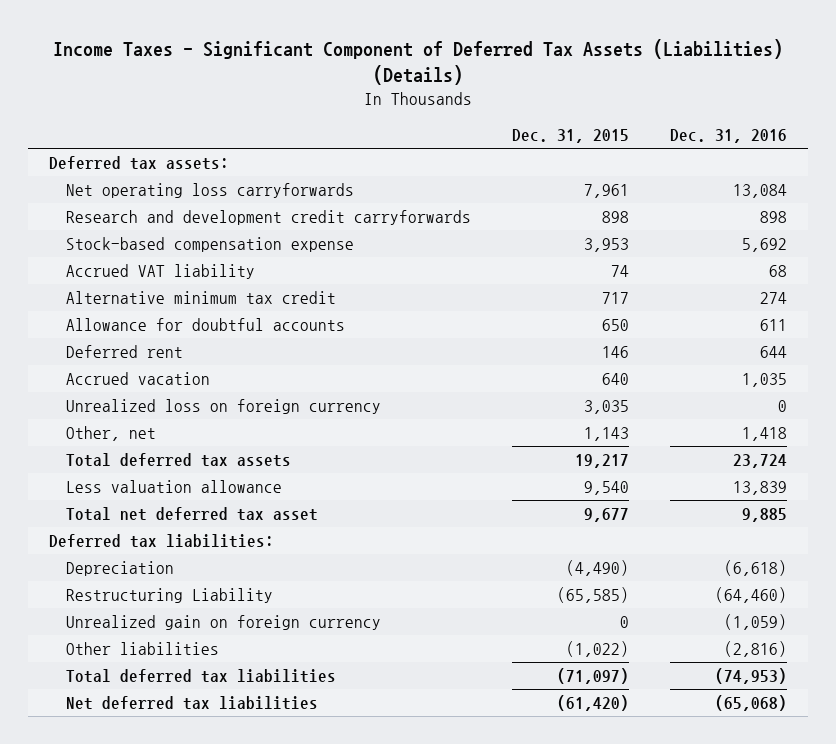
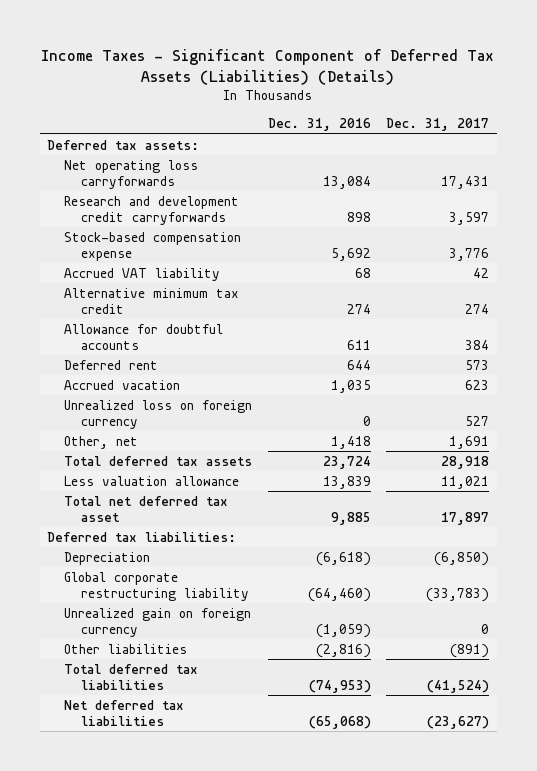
[512,128,630,143] Dec. 31, 2015 -> none
none -> [386,118,490,132] Dec. 31, 2017
[66,588,274,604] Restructuring Liability -> [64,571,250,601] Global corporate restructuring liability

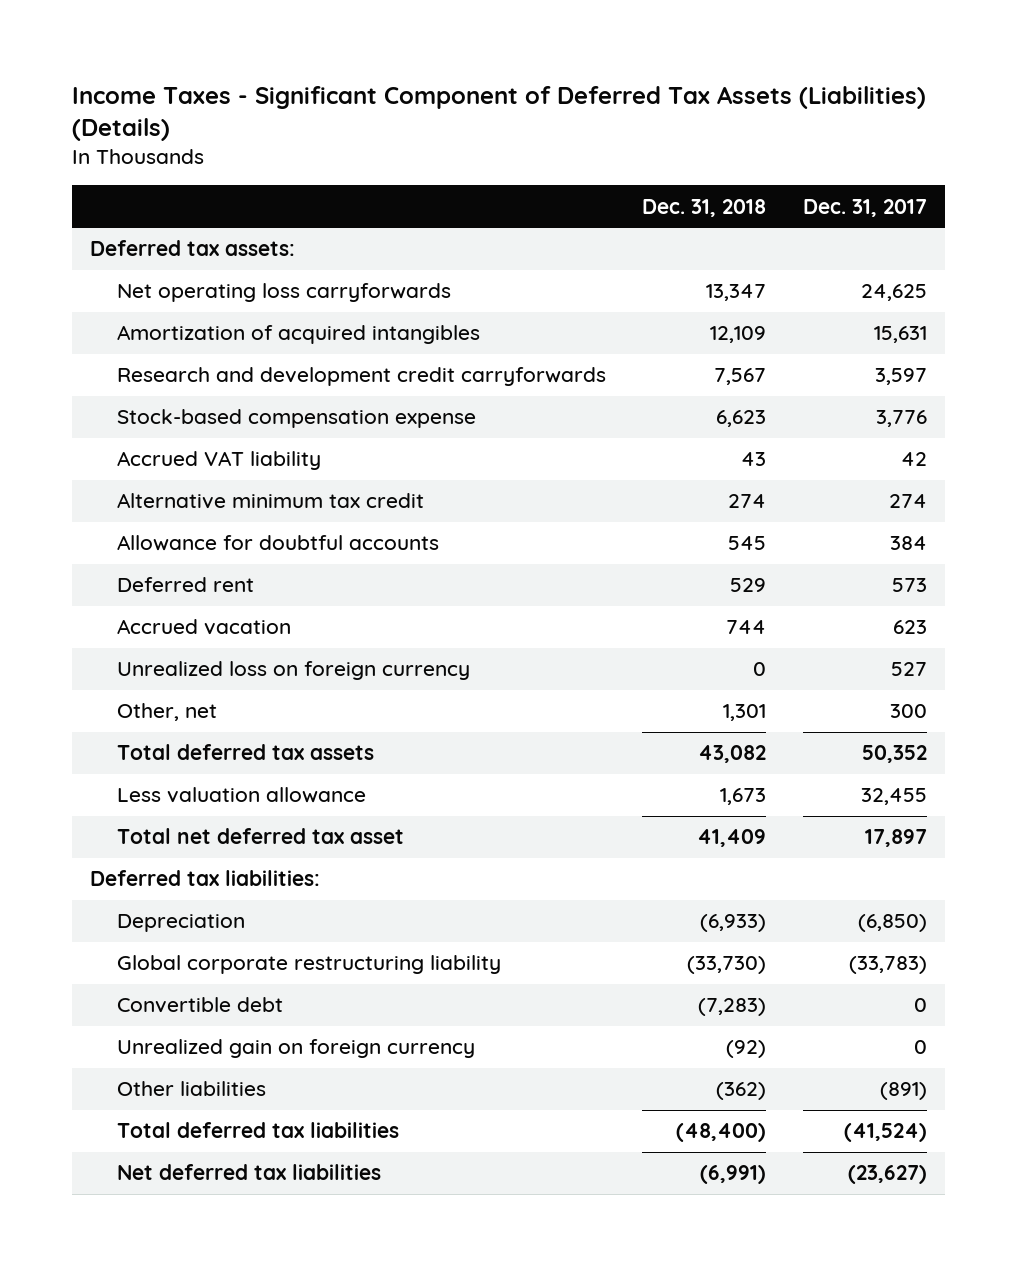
[267,118,371,132] Dec. 31, 2016 -> none
none -> [642,198,767,217] Dec. 31, 2018
[441,175,490,189] 17,431 -> [860,284,927,302] 24,625
none -> [116,325,480,345] Amortization of acquired intangibles
[449,435,490,449] 1,691 -> [889,704,927,719] 300
[441,455,490,469] 28,918 -> [861,745,927,764] 50,352
[441,475,490,489] 11,021 -> [860,788,927,806] 32,455
none -> [116,997,283,1014] Convertible debt

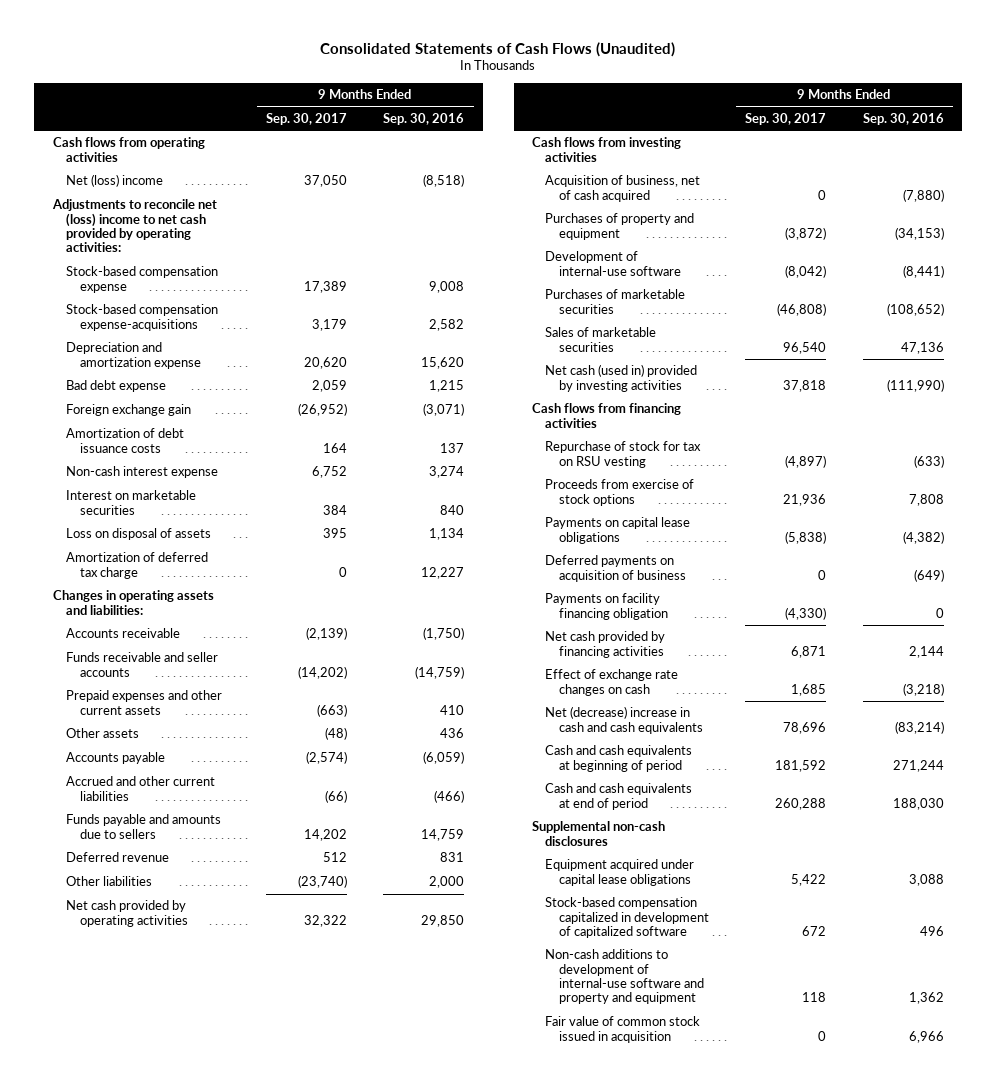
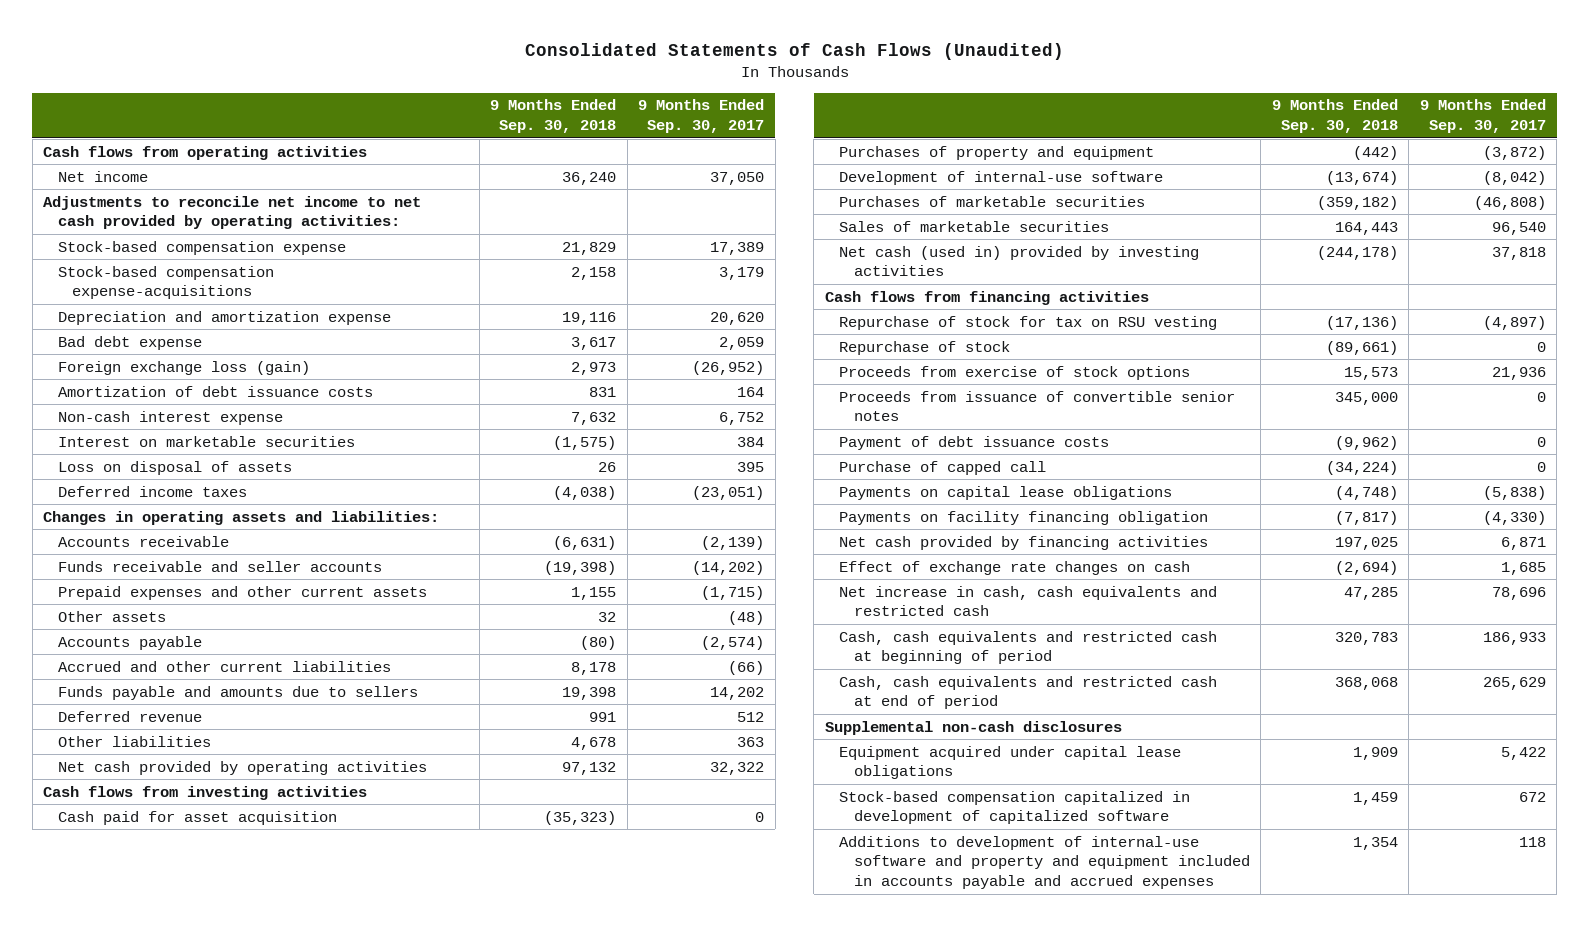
[383,112,465,125] Sep. 30, 2016 -> none
none -> [490,99,617,134] 9 Months Ended Sep. 30, 2018
[66,174,164,188] Net (loss) income -> [57,170,148,182] Net income
[51,199,217,253] Adjustments to reconcile net (loss) income to net cash provided by operating activities: -> [43,195,422,230] Adjustments to reconcile net income to net cash provided by operating activities:
[66,404,192,417] Foreign exchange gain -> [57,360,310,375] Foreign exchange loss (gain)
[66,552,209,579] Amortization of deferred tax charge -> none
none -> [57,485,247,497] Deferred income taxes
[317,703,348,717] (663) -> [701,585,765,600] (1,715)
[298,875,348,889] (23,740) -> [737,736,765,747] 363
[545,175,701,202] Acquisition of business, net of cash acquired -> none
none -> [57,810,337,825] Cash paid for asset acquisition
none -> [839,340,1011,355] Repurchase of stock
none -> [839,390,1236,422] Proceeds from issuance of convertible senior notes
none -> [839,435,1110,450] Payment of debt issuance costs
none -> [839,460,1047,475] Purchase of capped call
[545,555,687,582] Deferred payments on acquisition of business -> none
[545,706,704,734] Net (decrease) increase in cash and cash equivalents -> [839,585,1218,617] Net increase in cash, cash equivalents and restricted cash
[545,745,693,772] Cash and cash equivalents at beginning of period -> [839,630,1218,665] Cash, cash equivalents and restricted cash at beginning of period
[775,759,827,772] 181,592 -> [1482,631,1546,645] 186,933
[545,783,693,810] Cash and cash equivalents at end of period -> [839,675,1218,710] Cash, cash equivalents and restricted cash at end of period
[775,797,827,810] 260,288 -> [1482,676,1546,690] 265,629
[545,1016,701,1043] Fair value of common stock issued in acquisition -> none
[545,949,705,1005] Non-cash additions to development of internal-use software and property and equipment -> [839,835,1250,890] Additions to development of internal-use software and property and equipment included in accounts payable and accrued expenses

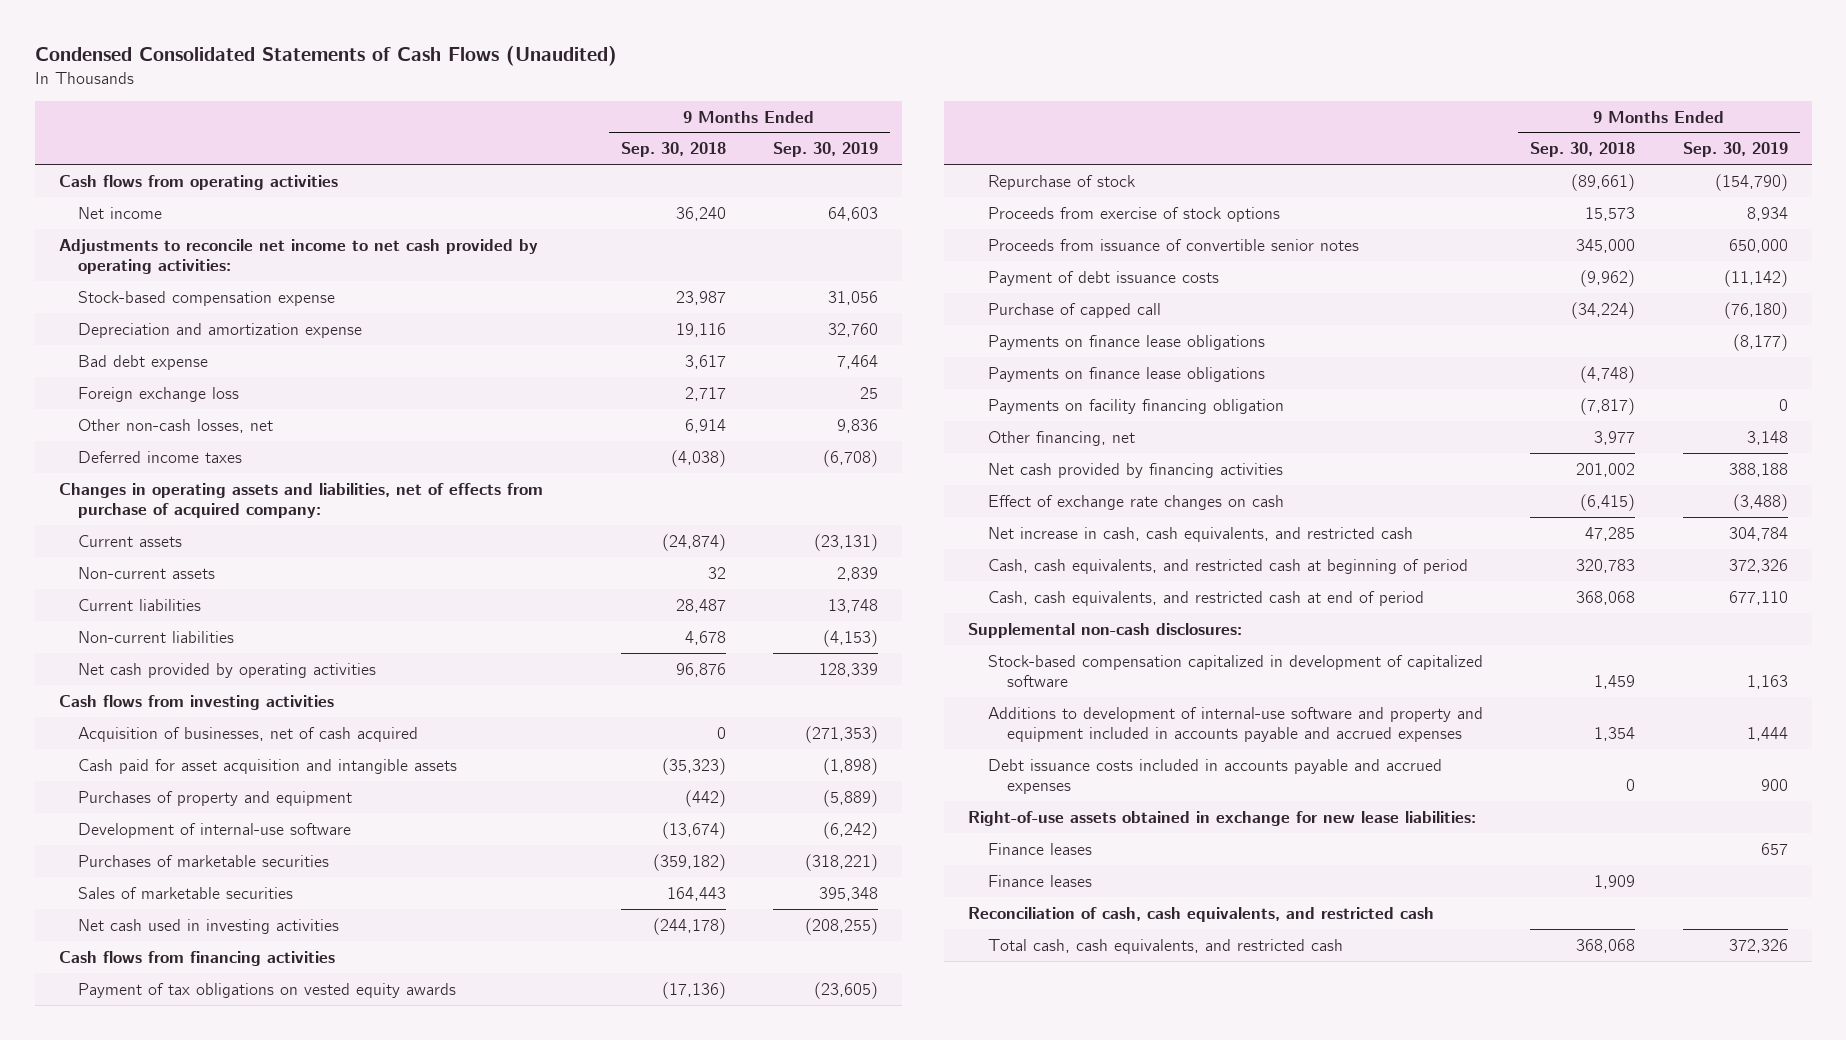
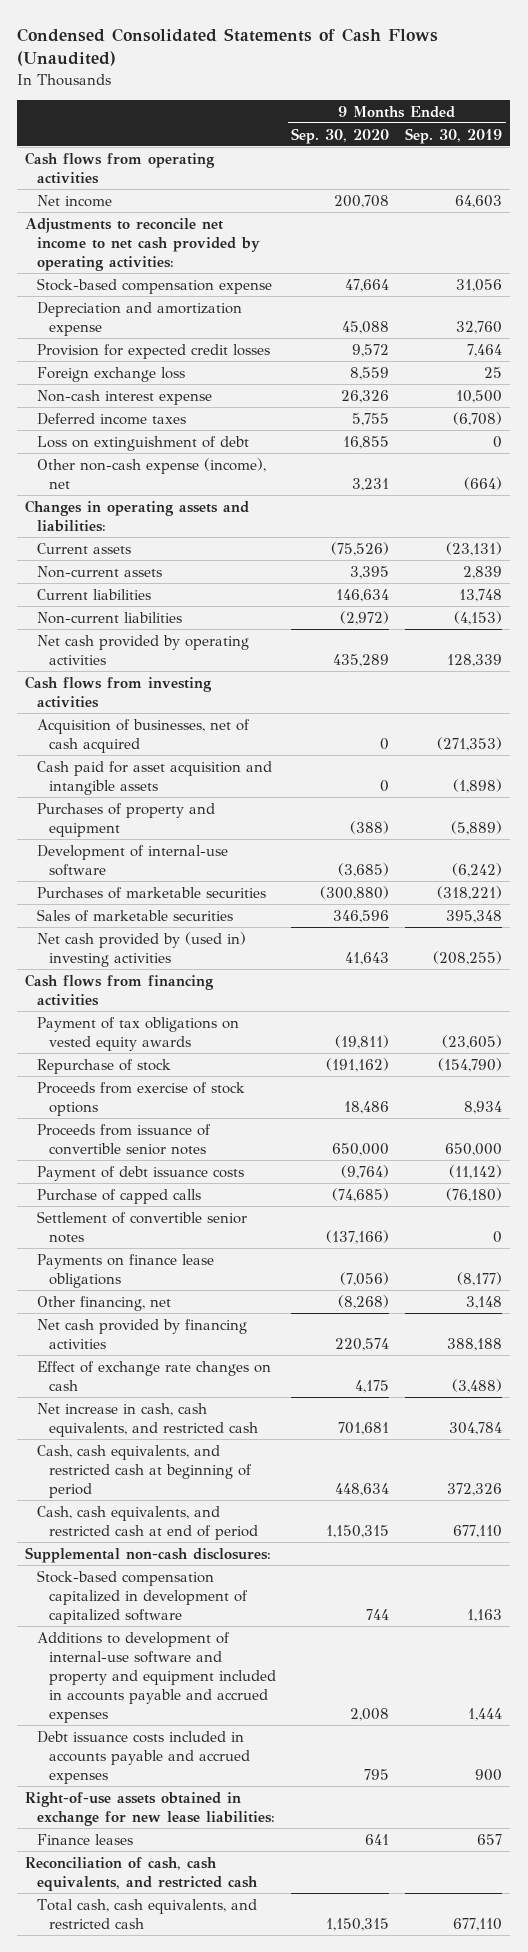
[620,142,726,158] Sep. 30, 2018 -> none
none -> [291,127,390,144] Sep. 30, 2020
[78,354,209,370] Bad debt expense -> [37,343,271,359] Provision for expected credit losses
[78,418,274,433] Other non-cash losses, net -> none
none -> [37,389,213,405] Non-cash interest expense
none -> [37,435,250,451] Loss on extinguishment of debt
none -> [37,457,267,489] Other non-cash expense (income), net
[58,482,543,518] Changes in operating assets and liabilities, net of effects from purchase of acquired company: -> [25,499,250,532] Changes in operating assets and liabilities:
[78,918,340,934] Net cash used in investing activities -> [37,931,247,967] Net cash provided by (used in) investing activities
[987,302,1161,318] Purchase of capped call -> [37,1188,202,1204] Purchase of capped calls
none -> [37,1210,248,1243] Settlement of convertible senior notes
[987,366,1265,382] Payments on finance lease obligations -> none
[987,398,1284,414] Payments on facility financing obligation -> none
[987,874,1092,887] Finance leases -> none
[1728,938,1788,953] 372,326 -> [453,1917,503,1931] 677,110

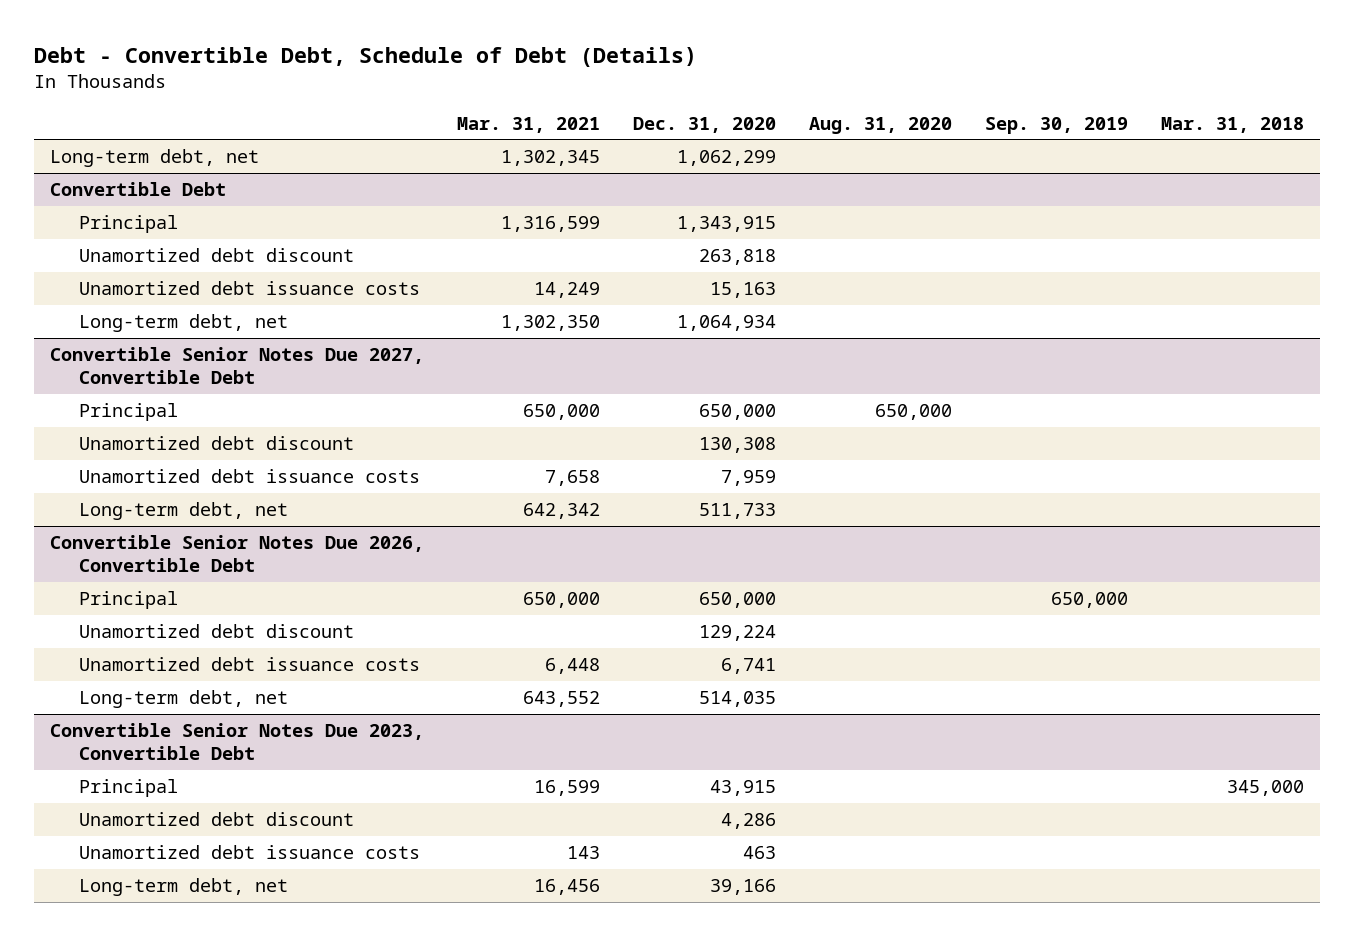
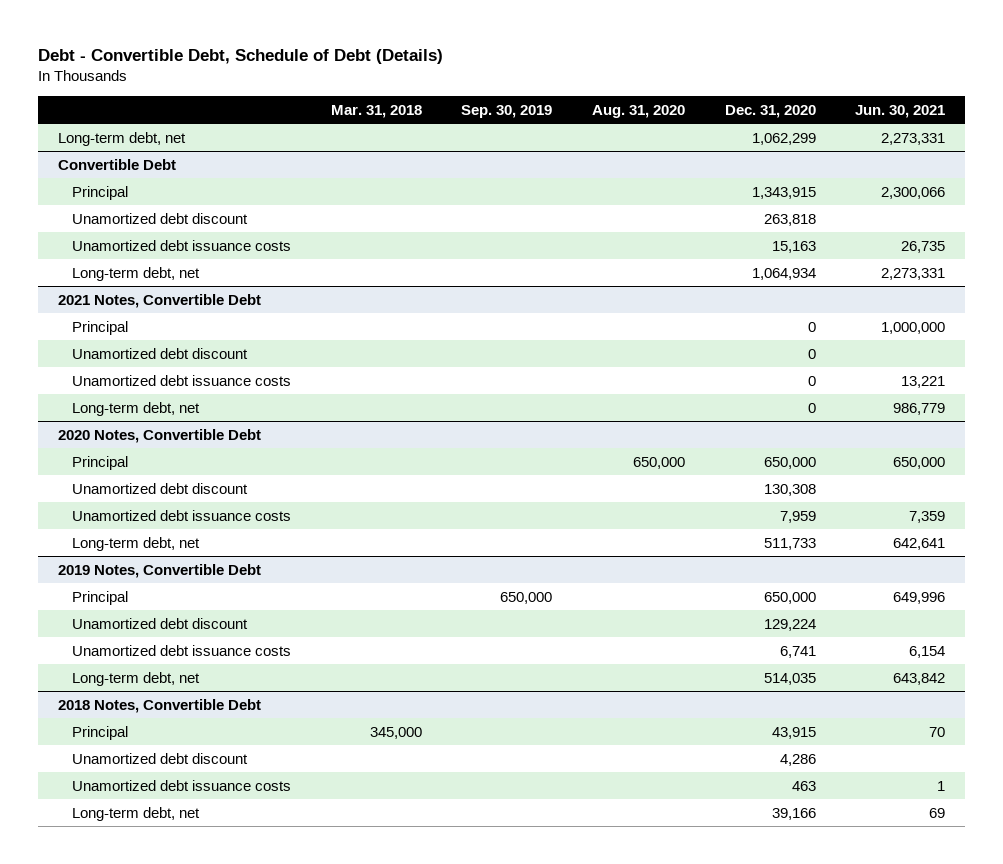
[457,116,601,133] Mar. 31, 2021 -> none
none -> [855,104,946,118] Jun. 30, 2021
[50,347,425,385] Convertible Senior Notes Due 2027, Convertible Debt -> none
none -> [57,293,261,308] 2021 Notes, Convertible Debt
none -> [72,320,129,335] Principal
none -> [72,347,249,359] Unamortized debt discount
none -> [72,374,292,386] Unamortized debt issuance costs
none -> [72,401,201,416] Long-term debt, net
none -> [57,428,261,443] 2020 Notes, Convertible Debt
[50,535,425,573] Convertible Senior Notes Due 2026, Convertible Debt -> none
none -> [57,563,261,578] 2019 Notes, Convertible Debt
[50,723,425,761] Convertible Senior Notes Due 2023, Convertible Debt -> none
none -> [57,698,261,713] 2018 Notes, Convertible Debt

